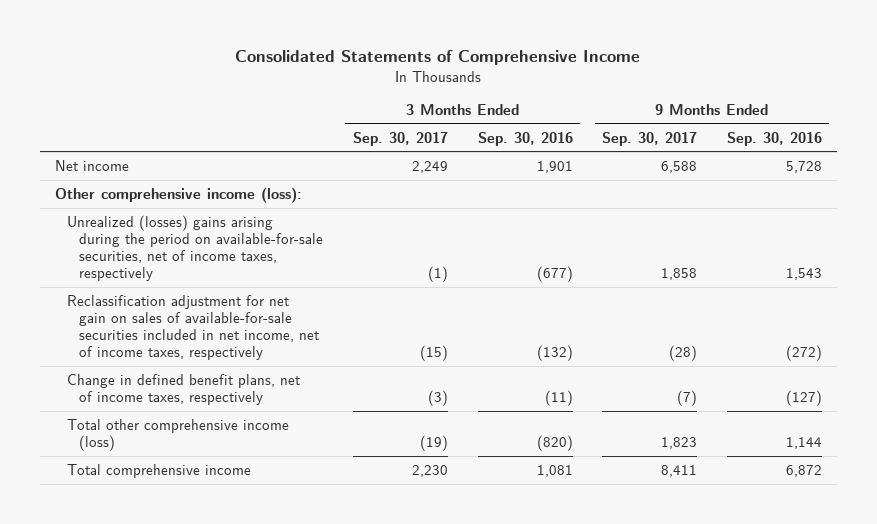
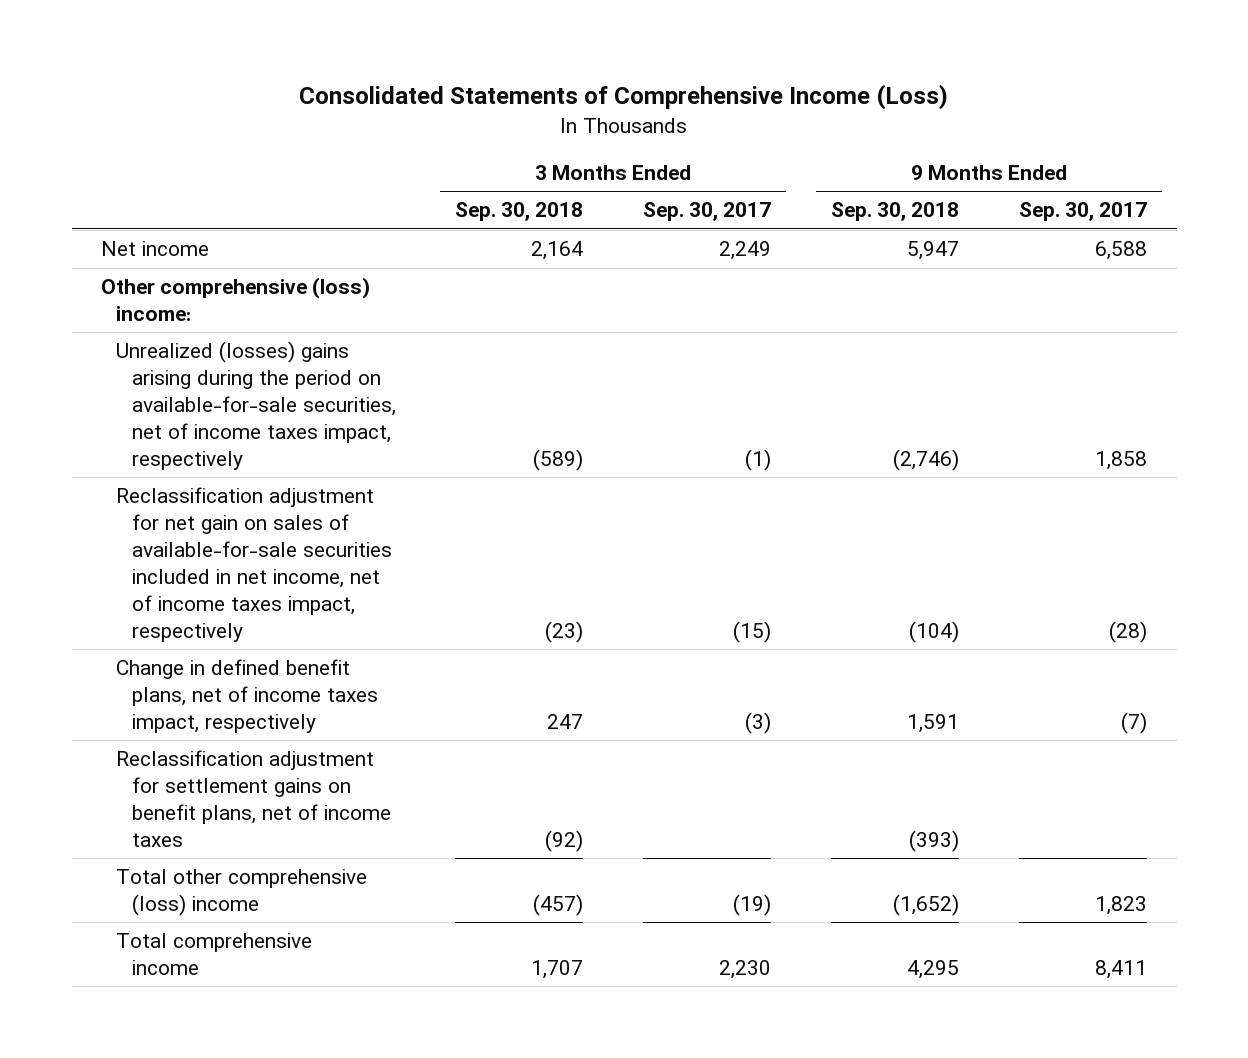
[235,50,641,66] Consolidated Statements of Comprehensive Income -> [299,84,949,111] Consolidated Statements of Comprehensive Income (Loss)
[477,131,573,146] Sep. 30, 2016 -> none
[727,131,823,146] Sep. 30, 2016 -> none
none -> [455,202,584,222] Sep. 30, 2018
none -> [830,202,959,222] Sep. 30, 2018
[54,186,302,203] Other comprehensive income (loss): -> [101,277,371,322] Other comprehensive (loss) income:
[66,214,324,282] Unrealized (losses) gains arising during the period on available-for-sale securities, net of income taxes, respectively -> [116,341,396,470] Unrealized (losses) gains arising during the period on available-for-sale securities, net of income taxes impact, respectively
[66,294,320,361] Reclassification adjustment for net gain on sales of available-for-sale securities included in net income, net of income taxes, respectively -> [116,487,392,642] Reclassification adjustment for net gain on sales of available-for-sale securities included in net income, net of income taxes impact, respectively
[66,373,300,405] Change in defined benefit plans, net of income taxes, respectively -> [116,659,378,734] Change in defined benefit plans, net of income taxes impact, respectively
none -> [116,750,391,847] Reclassification adjustment for settlement gains on benefit plans, net of income taxes
[66,418,289,451] Total other comprehensive income (loss) -> [116,869,368,917] Total other comprehensive (loss) income

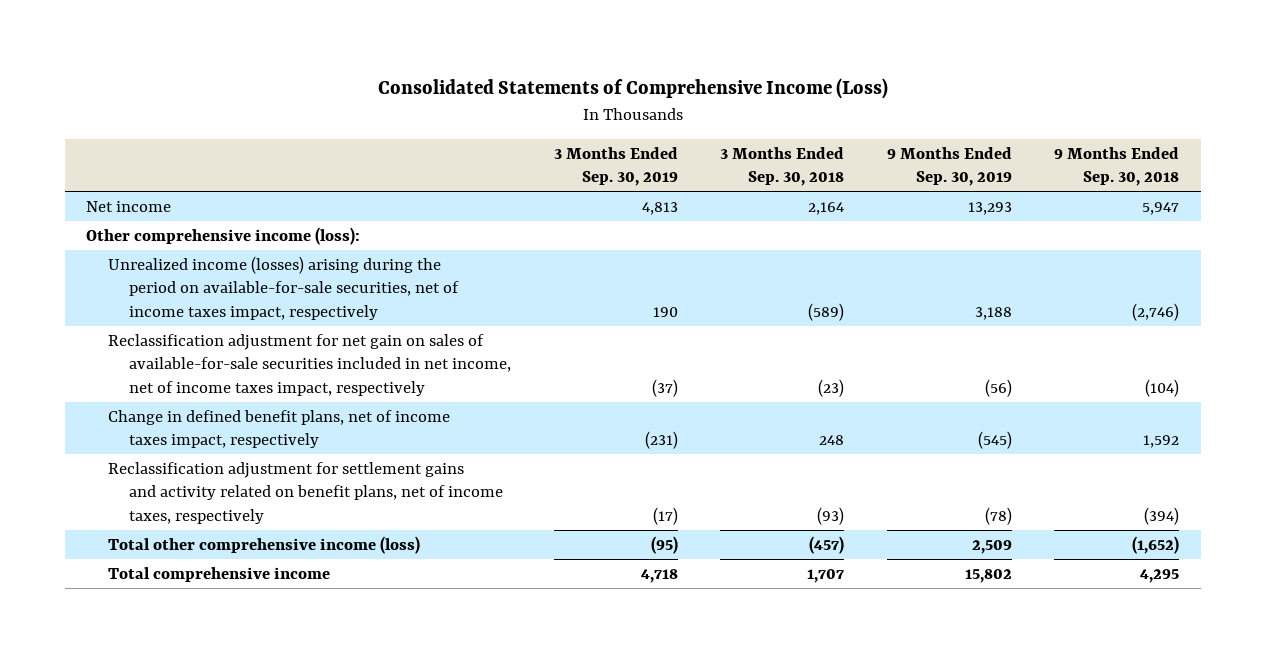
[643,202,772,222] Sep. 30, 2017 -> none
[1018,202,1147,222] Sep. 30, 2017 -> none
none -> [553,146,678,187] 3 Months Ended Sep. 30, 2019
none -> [886,146,1012,187] 9 Months Ended Sep. 30, 2019
[101,277,371,322] Other comprehensive (loss) income: -> [86,226,361,245] Other comprehensive income (loss):
[116,341,396,470] Unrealized (losses) gains arising during the period on available-for-sale securities, net of income taxes impact, respectively -> [107,255,460,320] Unrealized income (losses) arising during the period on available-for-sale securities, net of income taxes impact, respectively
[547,714,584,730] 247 -> [819,435,845,446] 248
[906,714,959,734] 1,591 -> [1143,435,1180,449] 1,592
[116,750,391,847] Reclassification adjustment for settlement gains on benefit plans, net of income taxes -> [107,461,504,524] Reclassification adjustment for settlement gains and activity related on benefit plans, net of income taxes, respectively
[545,829,584,852] (92) -> [817,506,845,525] (93)
[908,829,959,852] (393) -> [1144,506,1180,525] (394)
[116,869,368,917] Total other comprehensive (loss) income -> [107,535,420,554] Total other comprehensive income (loss)

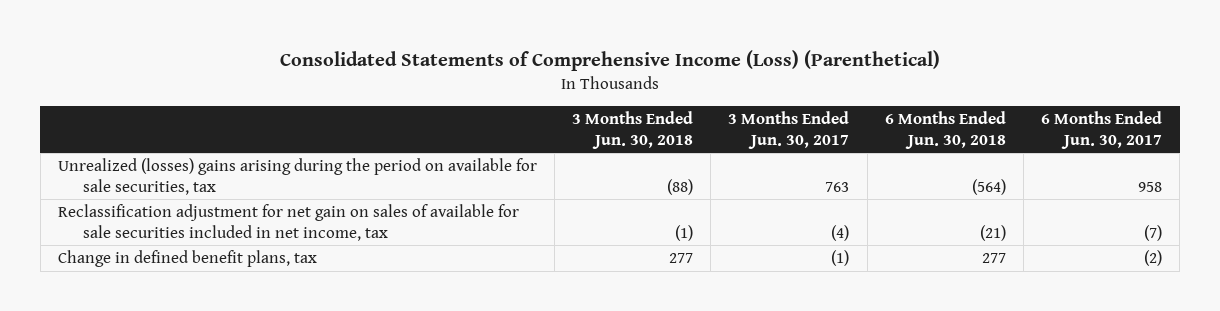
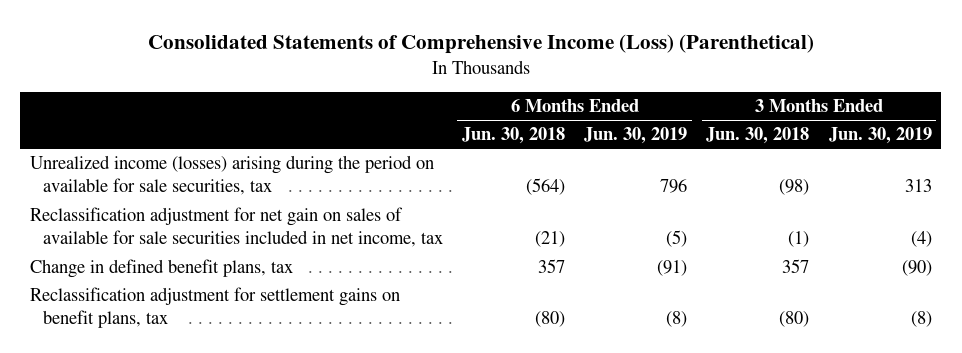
[728,111,850,149] 3 Months Ended Jun. 30, 2017 -> none
[1041,111,1163,149] 6 Months Ended Jun. 30, 2017 -> none
none -> [584,127,688,145] Jun. 30, 2019
none -> [828,127,932,145] Jun. 30, 2019
[57,158,537,195] Unrealized (losses) gains arising during the period on available for sale securities, tax -> [29,155,434,196] Unrealized income (losses) arising during the period on available for sale securities, tax
[667,178,694,195] (88) -> [779,179,810,196] (98)
[669,253,694,264] 277 -> [782,259,810,274] 357
[981,253,1006,264] 277 -> [538,259,566,274] 357
none -> [29,287,400,329] Reclassification adjustment for settlement gains on benefit plans, tax

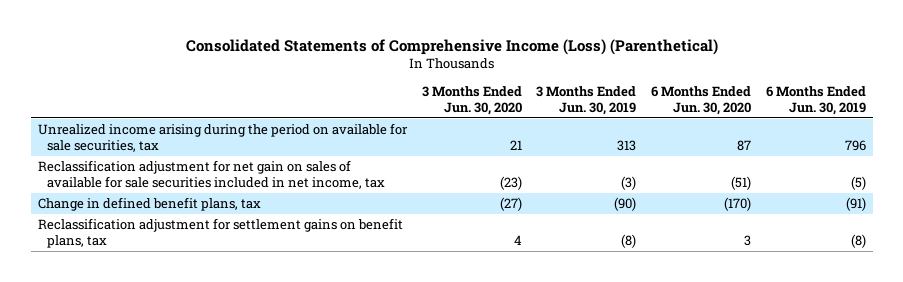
[462,127,566,145] Jun. 30, 2018 -> none
[706,127,810,145] Jun. 30, 2018 -> none
none -> [421,86,522,115] 3 Months Ended Jun. 30, 2020
none -> [650,86,751,115] 6 Months Ended Jun. 30, 2020
[29,155,434,196] Unrealized income (losses) arising during the period on available for sale securities, tax -> [37,123,408,152] Unrealized income arising during the period on available for sale securities, tax
[910,231,932,248] (4) -> [621,175,637,190] (3)

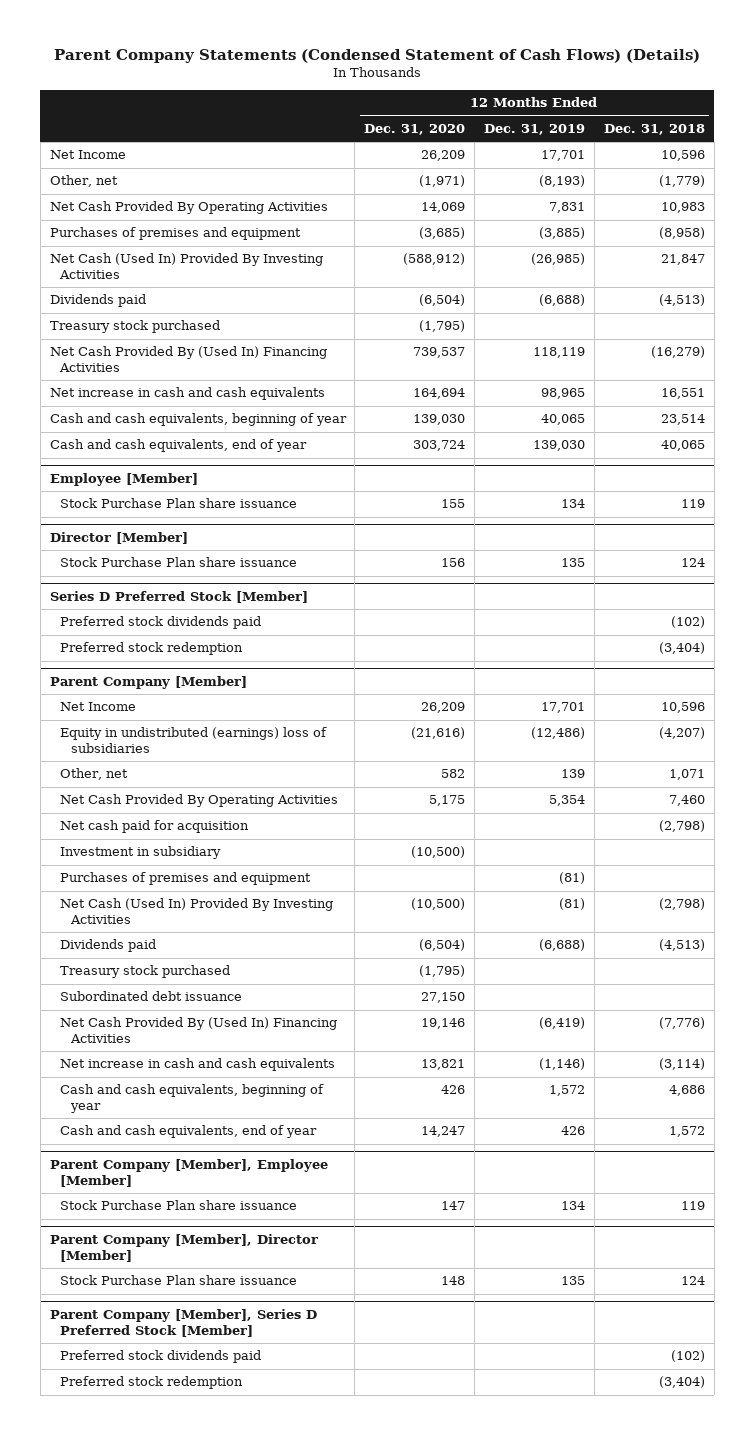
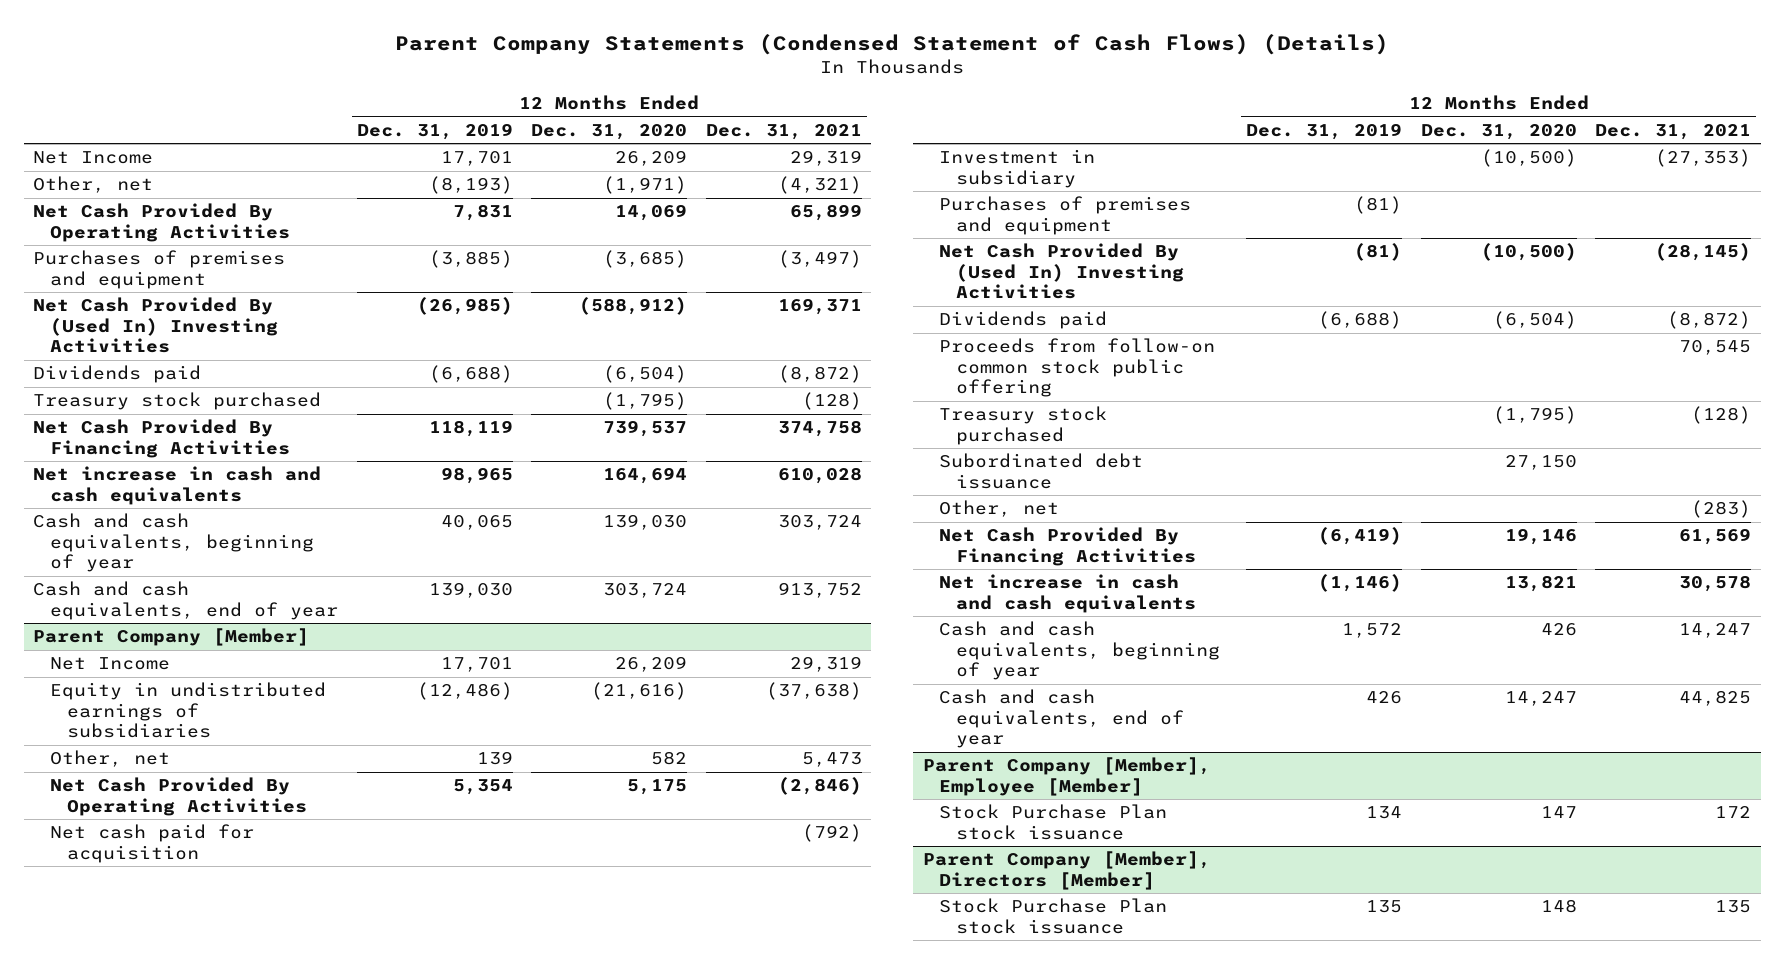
[603,123,705,135] Dec. 31, 2018 -> none
none -> [705,123,862,140] Dec. 31, 2021
[49,253,323,280] Net Cash (Used In) Provided By Investing Activities -> [33,297,278,354] Net Cash Provided By (Used In) Investing Activities
[49,346,327,373] Net Cash Provided By (Used In) Financing Activities -> [33,419,290,458] Net Cash Provided By Financing Activities
[49,473,198,487] Employee [Member] -> none
[60,498,298,509] Stock Purchase Plan share issuance -> none
[49,532,188,545] Director [Member] -> none
[60,557,298,568] Stock Purchase Plan share issuance -> none
[49,591,308,604] Series D Preferred Stock [Member] -> none
[60,616,262,630] Preferred stock dividends paid -> none
[60,642,244,656] Preferred stock redemption -> none
[60,727,328,754] Equity in undistributed (earnings) loss of subsidiaries -> [49,682,326,739] Equity in undistributed earnings of subsidiaries
[60,898,334,925] Net Cash (Used In) Provided By Investing Activities -> [939,243,1185,300] Net Cash Provided By (Used In) Investing Activities
none -> [939,338,1216,398] Proceeds from follow-on common stock public offering
none -> [939,500,1060,518] Other, net
[60,1017,338,1044] Net Cash Provided By (Used In) Financing Activities -> [939,527,1197,566] Net Cash Provided By Financing Activities
[49,1309,317,1337] Parent Company [Member], Series D Preferred Stock [Member] -> none
[60,1350,262,1364] Preferred stock dividends paid -> none
[60,1376,244,1390] Preferred stock redemption -> none
[60,1200,298,1211] Stock Purchase Plan share issuance -> [939,804,1168,840] Stock Purchase Plan stock issuance
[49,1234,318,1262] Parent Company [Member], Director [Member] -> [922,851,1211,890] Parent Company [Member], Directors [Member]
[60,1275,298,1286] Stock Purchase Plan share issuance -> [939,898,1168,934] Stock Purchase Plan stock issuance

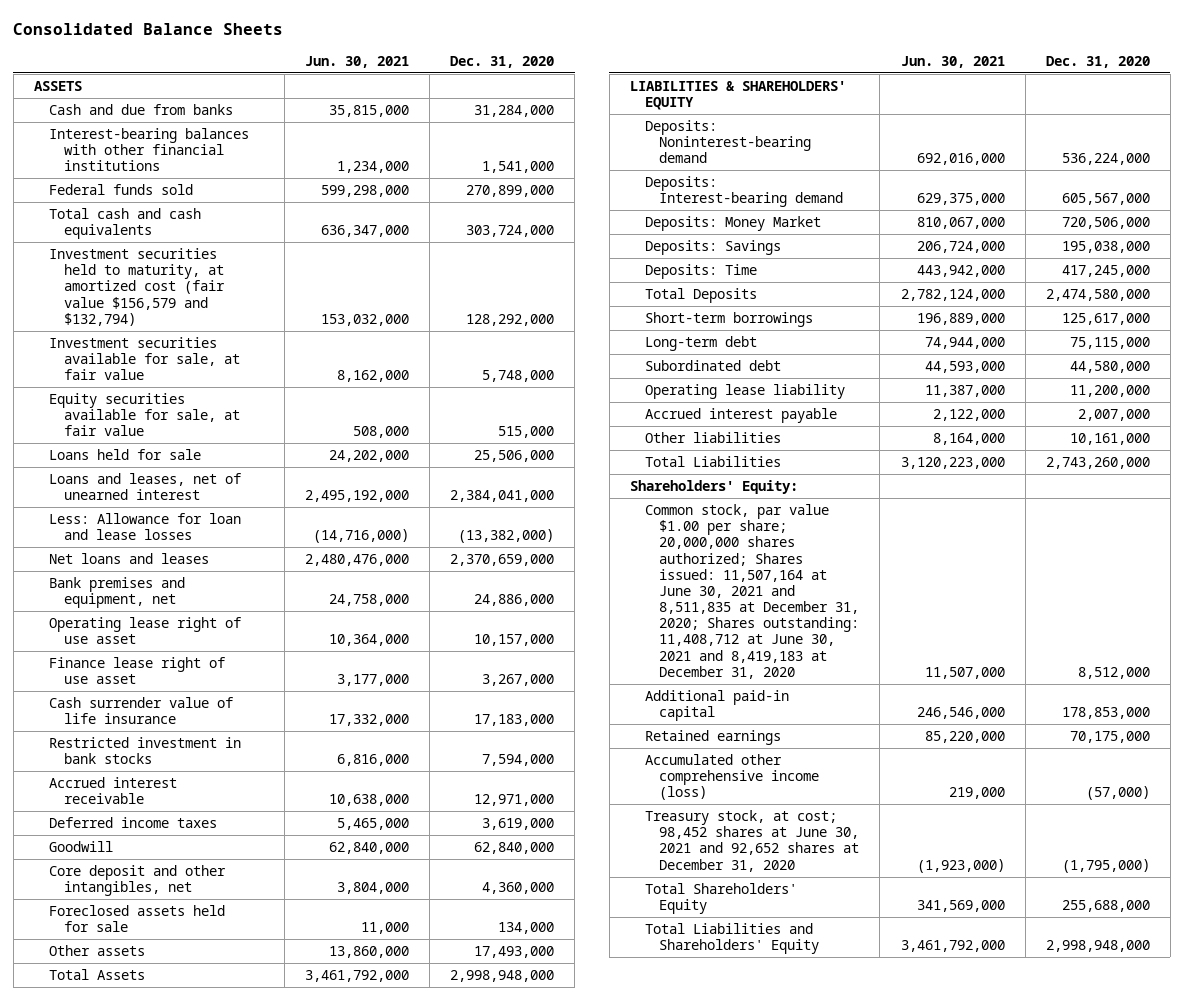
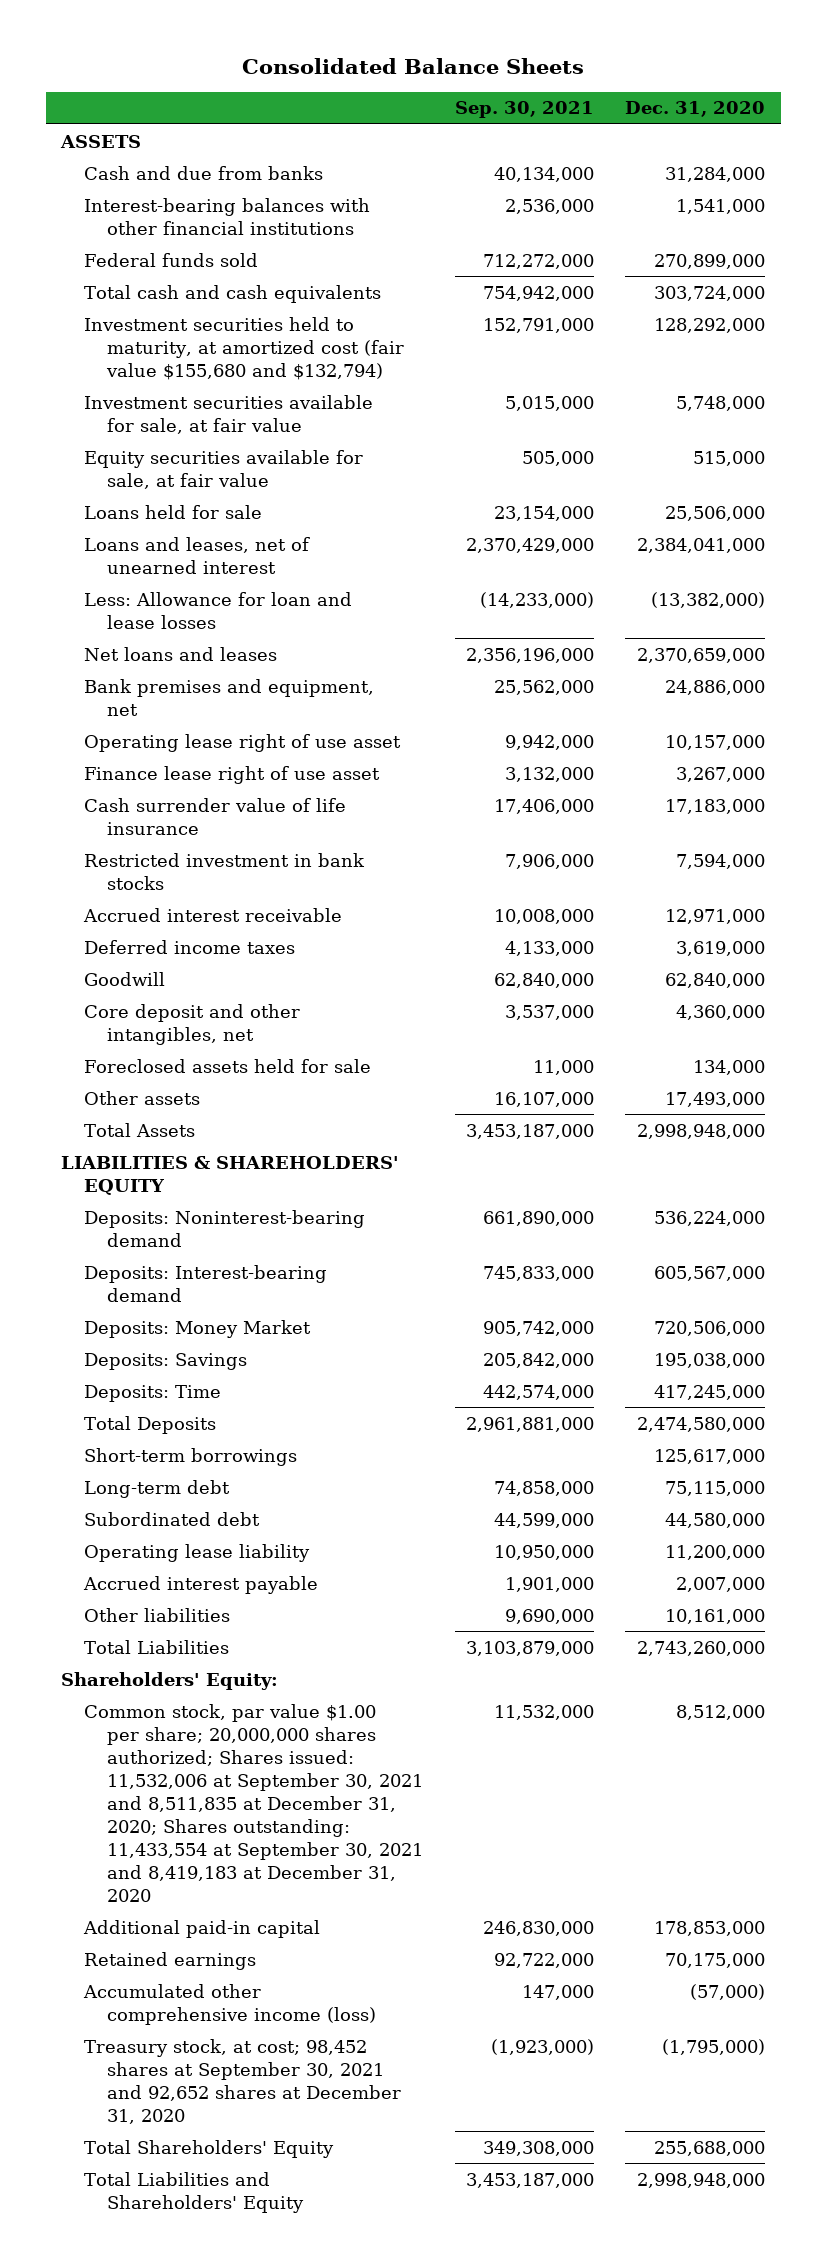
[304,55,409,68] Jun. 30, 2021 -> none
none -> [454,101,594,119] Sep. 30, 2021
[48,248,225,326] Investment securities held to maturity, at amortized cost (fair value $156,579 and $132,794) -> [84,316,405,380] Investment securities held to maturity, at amortized cost (fair value $155,680 and $132,794)
[644,504,860,679] Common stock, par value $1.00 per share; 20,000,000 shares authorized; Shares issued: 11,507,164 at June 30, 2021 and 8,511,835 at December 31, 2020; Shares outstanding: 11,408,712 at June 30, 2021 and 8,419,183 at December 31, 2020 -> [84,1703,424,1902] Common stock, par value $1.00 per share; 20,000,000 shares authorized; Shares issued: 11,532,006 at September 30, 2021 and 8,511,835 at December 31, 2020; Shares outstanding: 11,433,554 at September 30, 2021 and 8,419,183 at December 31, 2020
[644,810,860,872] Treasury stock, at cost; 98,452 shares at June 30, 2021 and 92,652 shares at December 31, 2020 -> [84,2038,402,2124] Treasury stock, at cost; 98,452 shares at September 30, 2021 and 92,652 shares at December 31, 2020

